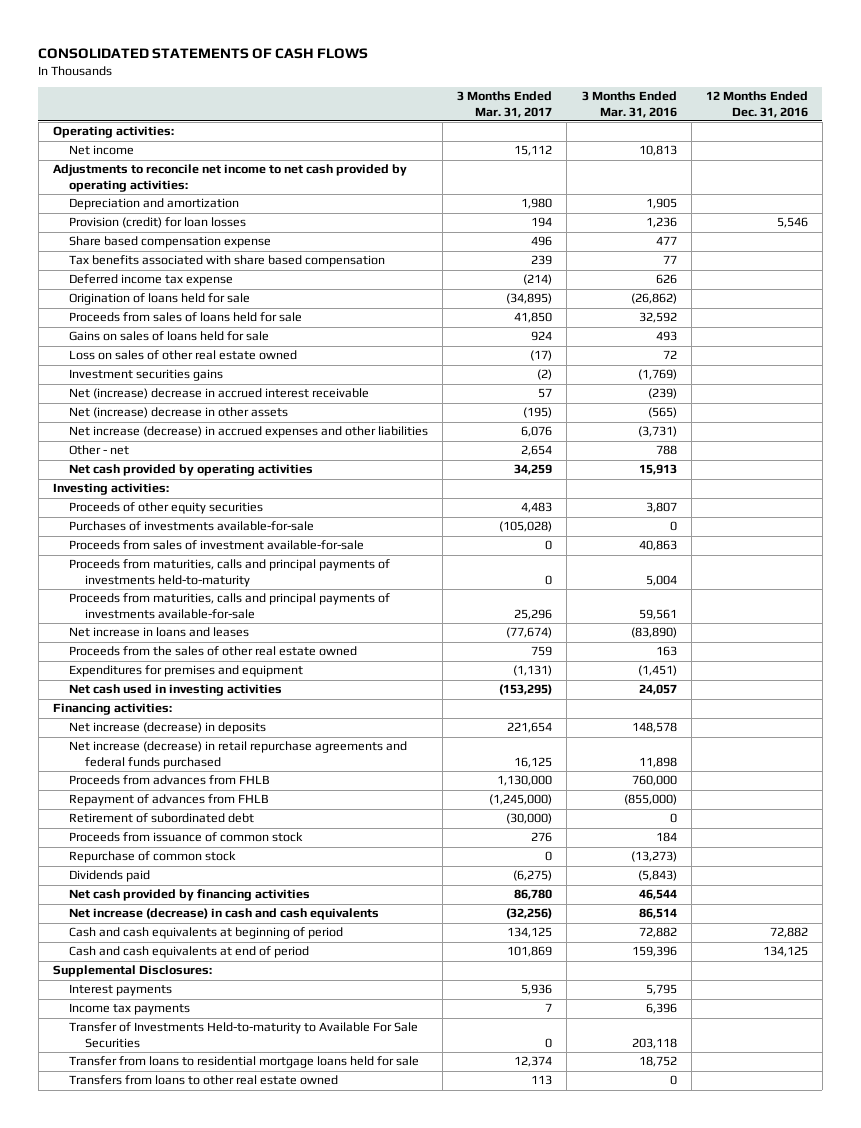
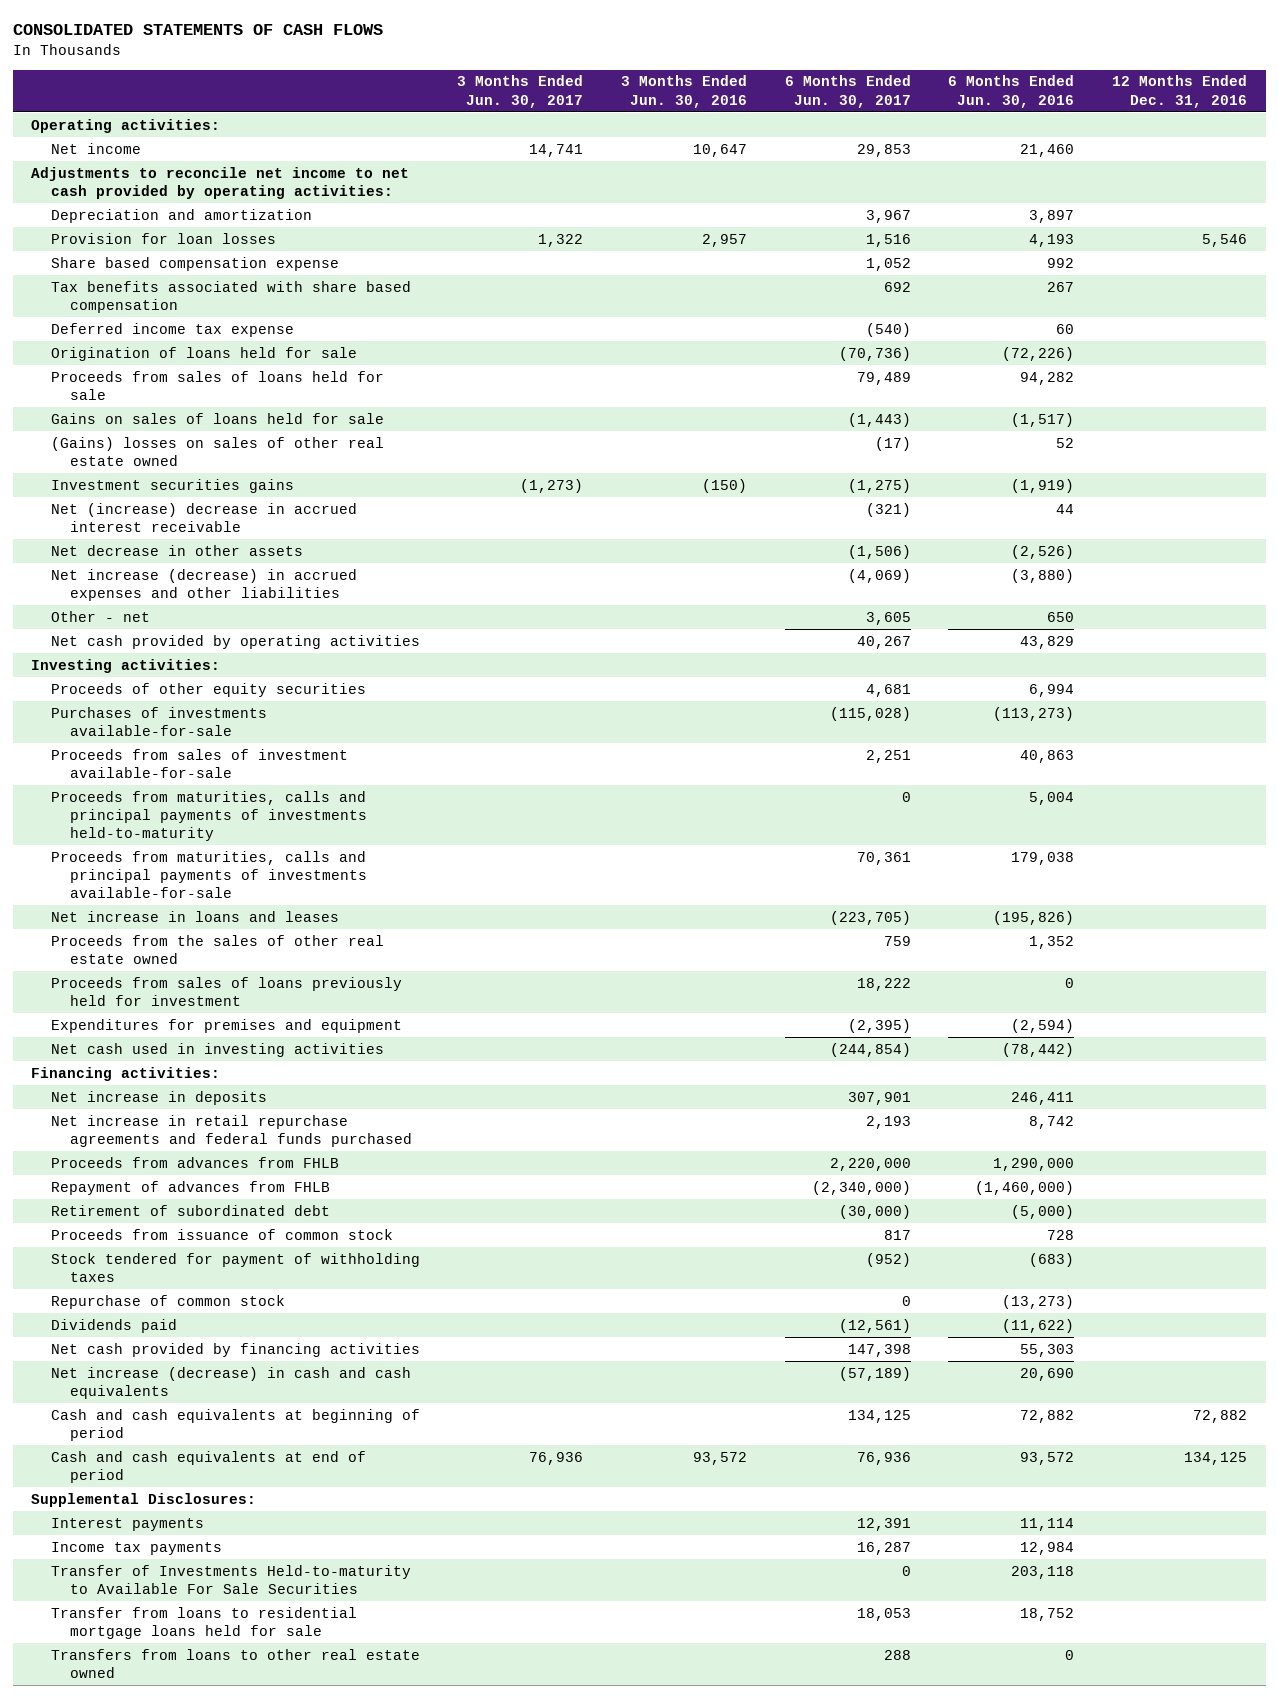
[457,91,553,118] 3 Months Ended Mar. 31, 2017 -> none
[581,91,677,118] 3 Months Ended Mar. 31, 2016 -> none
none -> [457,75,584,108] 3 Months Ended Jun. 30, 2017
none -> [620,75,747,108] 3 Months Ended Jun. 30, 2016
none -> [784,75,911,108] 6 Months Ended Jun. 30, 2017
none -> [948,75,1075,108] 6 Months Ended Jun. 30, 2016
[68,217,246,229] Provision (credit) for loan losses -> [50,232,276,244] Provision for loan losses
[68,350,297,361] Loss on sales of other real estate owned -> [50,436,384,466] (Gains) losses on sales of other real estate owned
[68,407,288,419] Net (increase) decrease in other assets -> [50,544,303,556] Net decrease in other assets
none -> [50,976,402,1006] Proceeds from sales of loans previously held for investment
[68,722,266,735] Net increase (decrease) in deposits -> [50,1090,267,1105] Net increase in deposits
[68,741,407,769] Net increase (decrease) in retail repurchase agreements and federal funds purchased -> [50,1114,413,1147] Net increase in retail repurchase agreements and federal funds purchased
none -> [50,1252,420,1282] Stock tendered for payment of withholding taxes

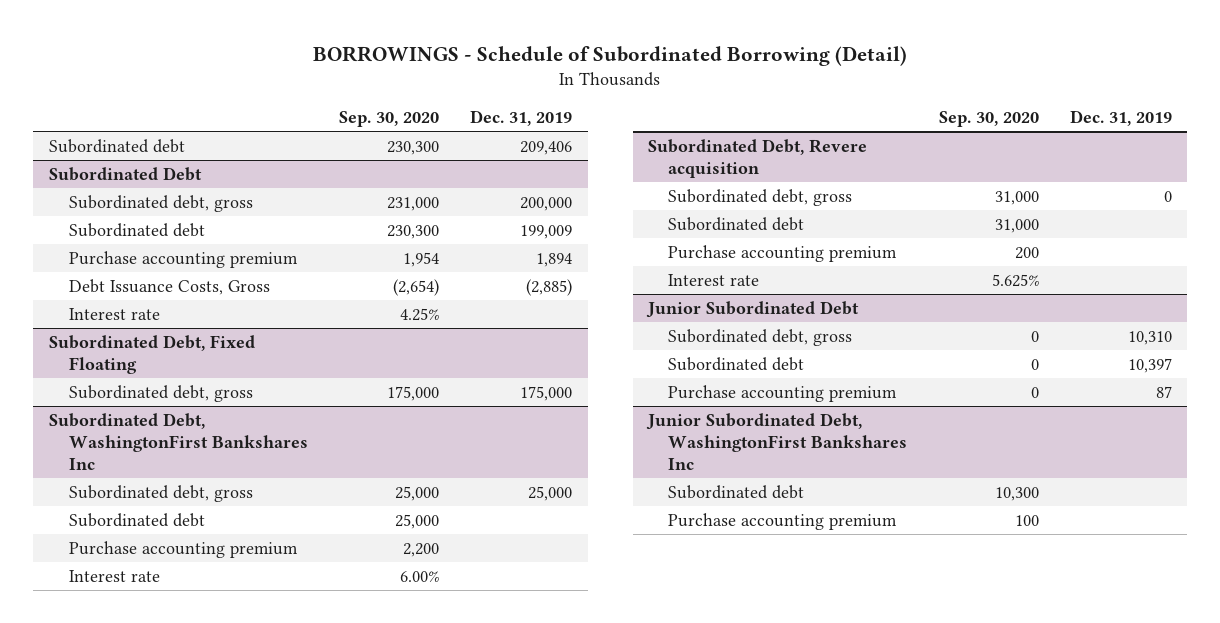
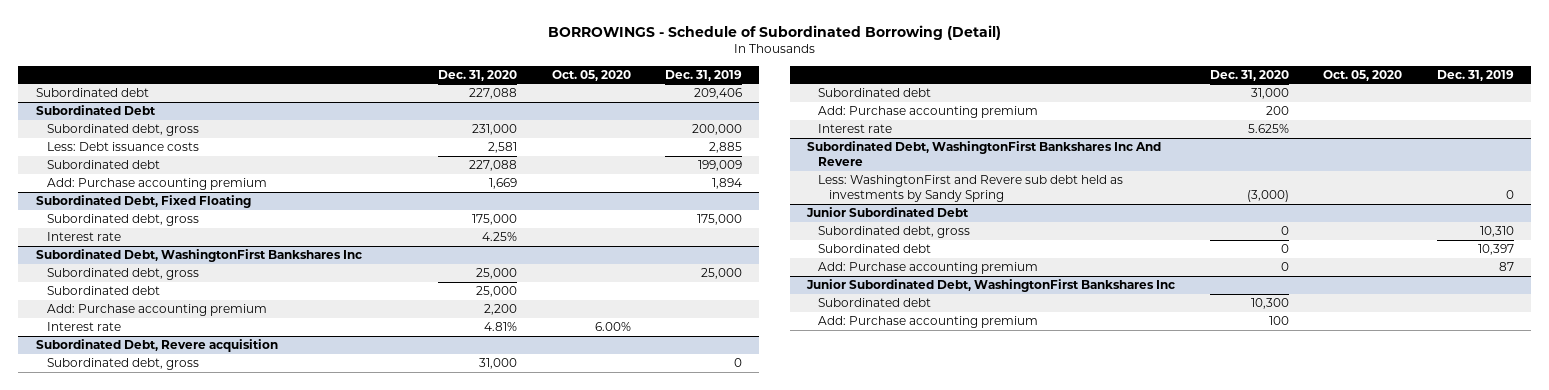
[338,111,439,128] Sep. 30, 2020 -> none
none -> [438,69,518,81] Dec. 31, 2020
none -> [551,69,631,81] Oct. 05, 2020
none -> [46,142,199,152] Less: Debt issuance costs
[68,278,270,295] Debt Issuance Costs, Gross -> none
[68,307,160,320] Interest rate -> none
[68,250,298,268] Purchase accounting premium -> [46,178,267,191] Add: Purchase accounting premium
none -> [46,232,121,242] Interest rate
[68,540,298,558] Purchase accounting premium -> [46,304,267,317] Add: Purchase accounting premium
[668,244,898,262] Purchase accounting premium -> [817,106,1038,119] Add: Purchase accounting premium
none -> [806,141,1161,166] Subordinated Debt, WashingtonFirst Bankshares Inc And Revere
none -> [817,175,1123,202] Less: WashingtonFirst and Revere sub debt held as investments by Sandy Spring
[668,384,898,402] Purchase accounting premium -> [817,262,1038,275] Add: Purchase accounting premium
[668,512,898,530] Purchase accounting premium -> [817,316,1038,329] Add: Purchase accounting premium

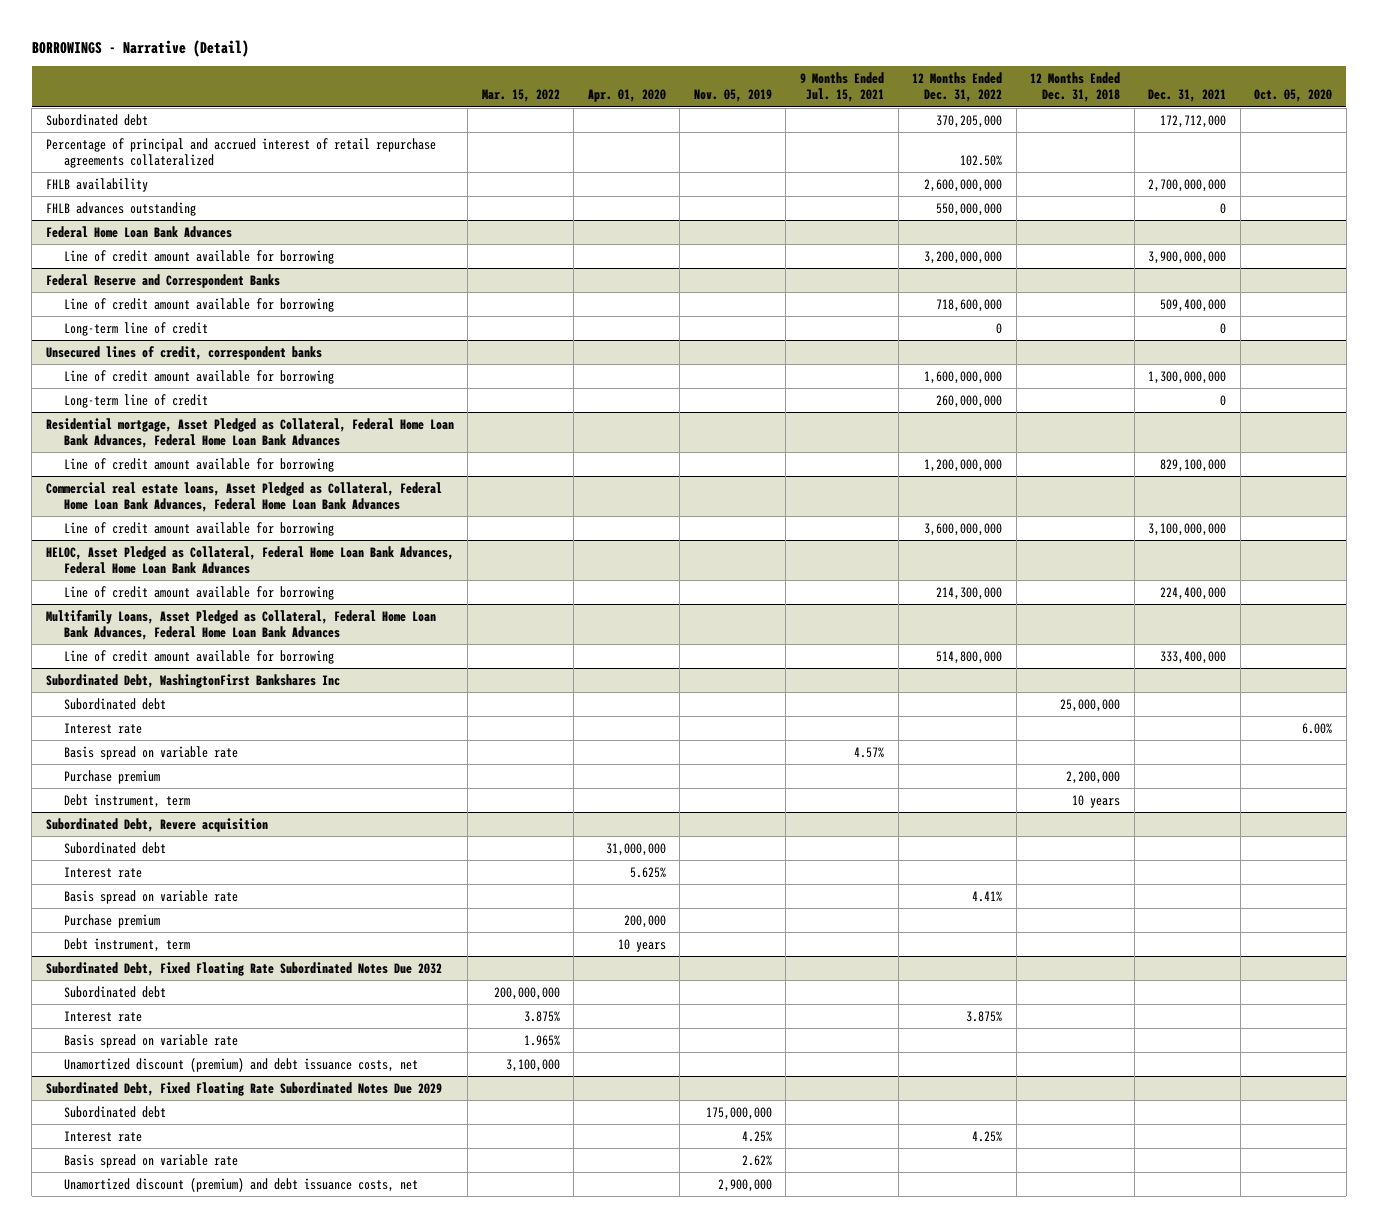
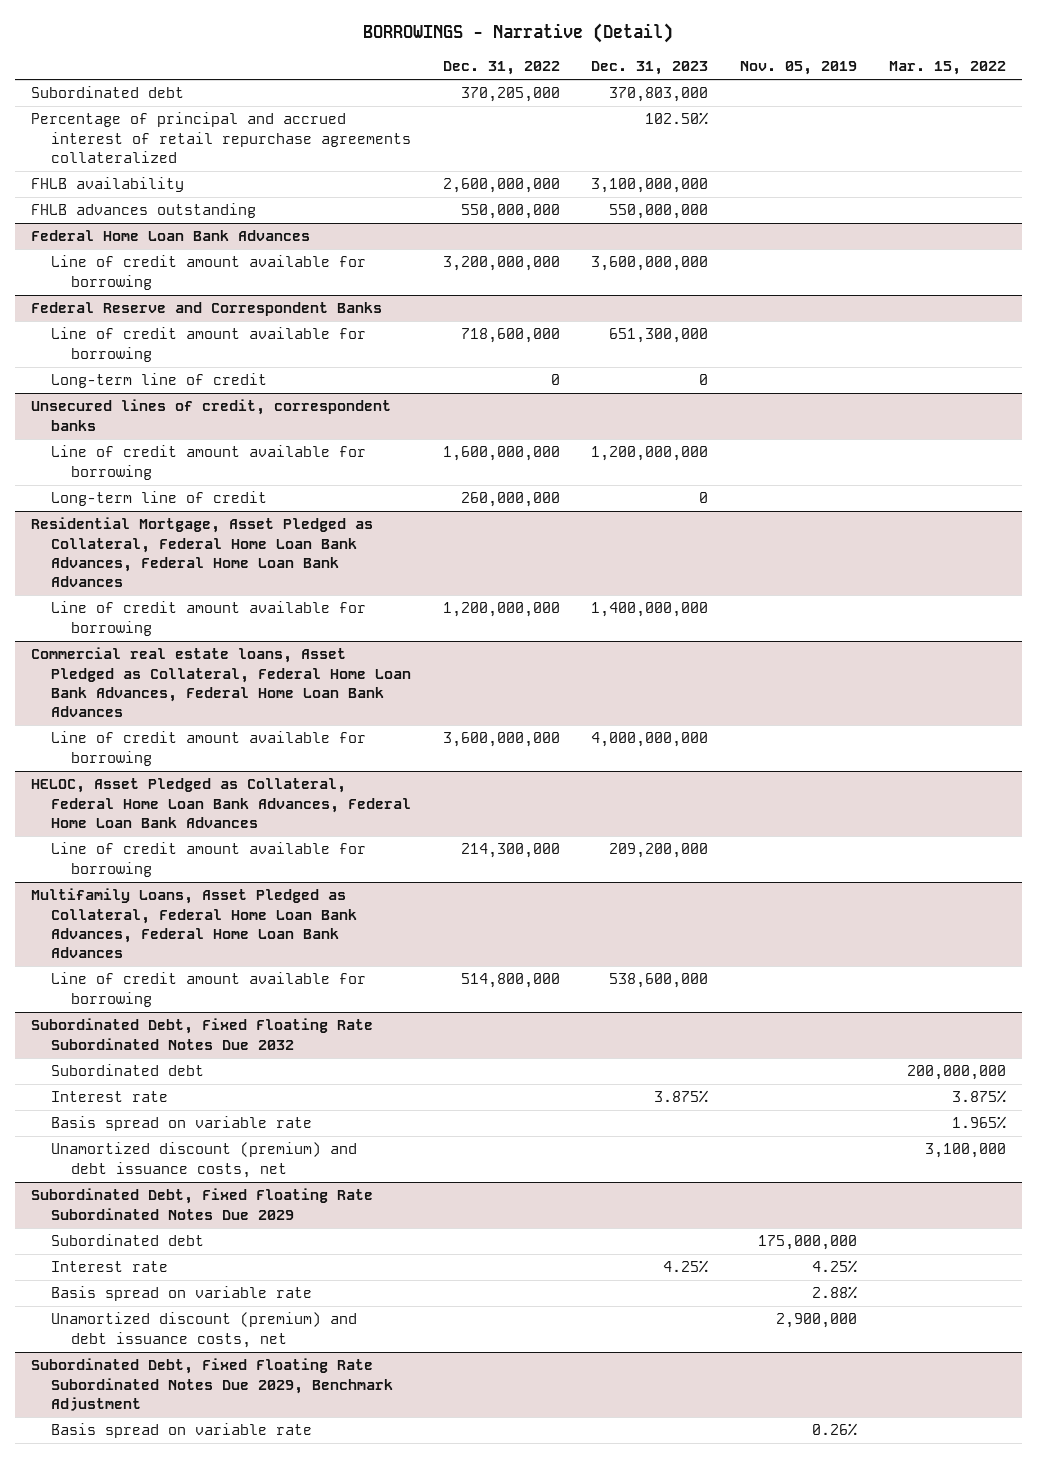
[587,89,666,103] Apr. 01, 2020 -> none
[800,72,885,103] 9 Months Ended Jul. 15, 2021 -> none
[912,72,1003,103] 12 Months Ended Dec. 31, 2022 -> none
[1030,72,1121,103] 12 Months Ended Dec. 31, 2018 -> none
[1148,89,1227,103] Dec. 31, 2021 -> none
[1254,89,1333,103] Oct. 05, 2020 -> none
none -> [442,61,560,76] Dec. 31, 2022
none -> [591,61,709,76] Dec. 31, 2023
[45,417,454,449] Residential mortgage, Asset Pledged as Collateral, Federal Home Loan Bank Advances, Federal Home Loan Bank Advances -> [30,517,373,588] Residential Mortgage, Asset Pledged as Collateral, Federal Home Loan Bank Advances, Federal Home Loan Bank Advances
[45,673,340,688] Subordinated Debt, WashingtonFirst Bankshares Inc -> none
[64,697,167,710] Subordinated debt -> none
[64,722,143,734] Interest rate -> none
[64,745,239,760] Basis spread on variable rate -> none
[64,769,161,784] Purchase premium -> none
[64,793,191,808] Debt instrument, term -> none
[45,817,268,832] Subordinated Debt, Revere acquisition -> none
[64,841,167,854] Subordinated debt -> none
[64,866,143,878] Interest rate -> none
[64,889,239,904] Basis spread on variable rate -> none
[64,913,161,928] Purchase premium -> none
[64,937,191,952] Debt instrument, term -> none
[741,1154,772,1166] 2.62% -> [812,1286,858,1300] 2.88%
none -> [30,1358,393,1411] Subordinated Debt, Fixed Floating Rate Subordinated Notes Due 2029, Benchmark Adjustment
none -> [50,1423,312,1439] Basis spread on variable rate

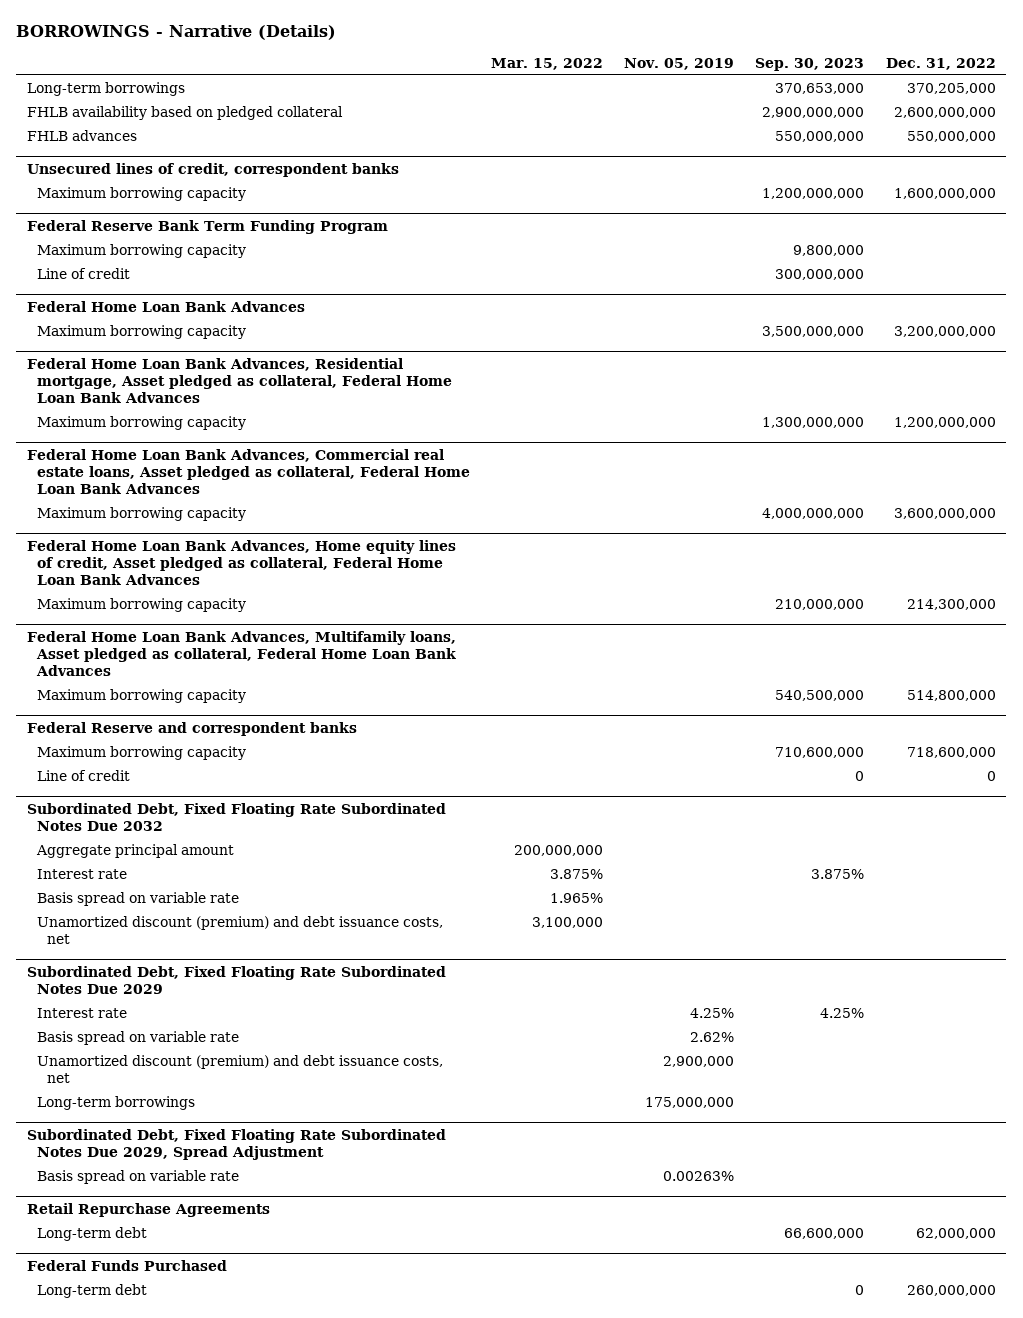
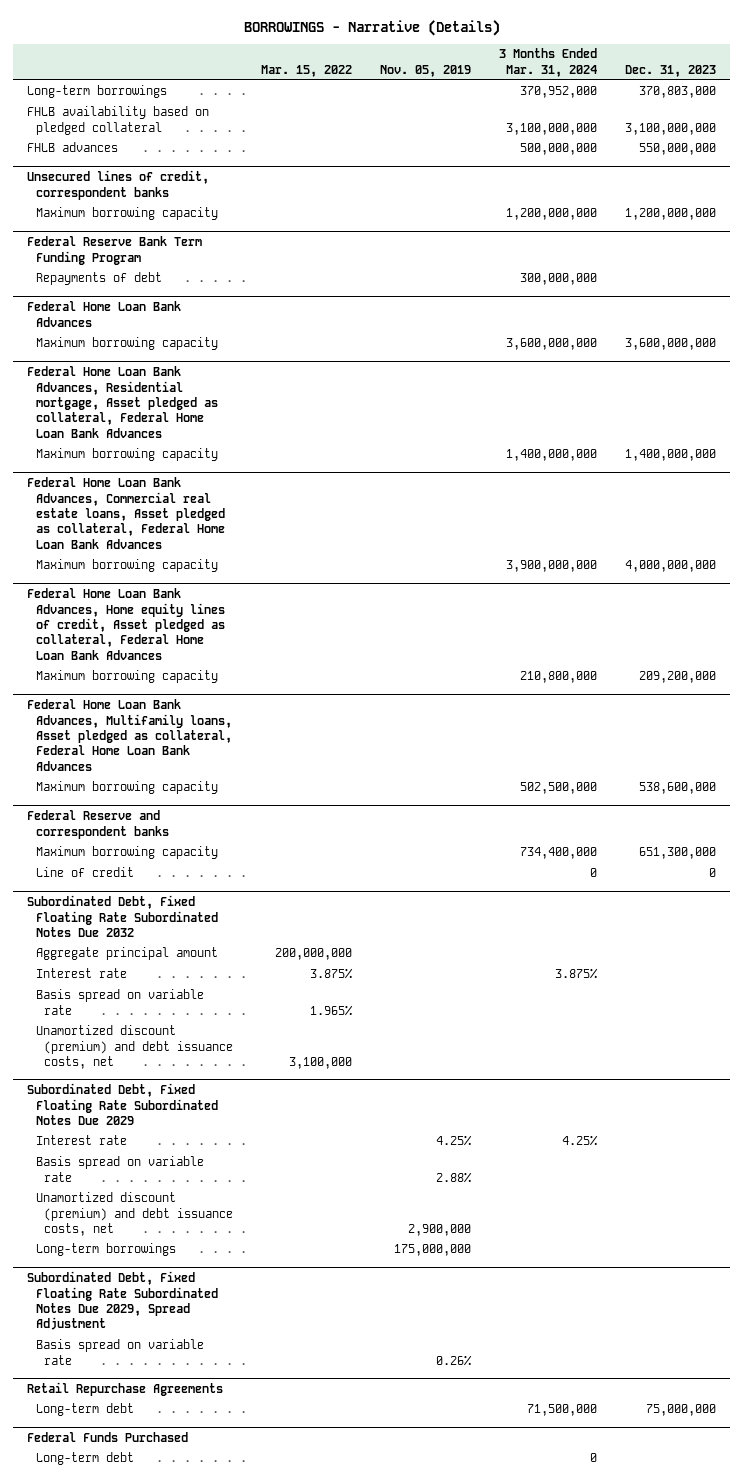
[755,57,865,71] Sep. 30, 2023 -> none
[885,57,996,70] Dec. 31, 2022 -> none
none -> [499,48,598,77] 3 Months Ended Mar. 31, 2024
none -> [624,64,716,77] Dec. 31, 2023
[36,244,246,259] Maximum borrowing capacity -> none
[36,268,130,280] Line of credit -> none
none -> [35,272,162,286] Repayments of debt
[690,1032,735,1043] 2.62% -> [436,1171,473,1183] 2.88%
[663,1171,735,1182] 0.00263% -> [436,1354,473,1366] 0.26%

